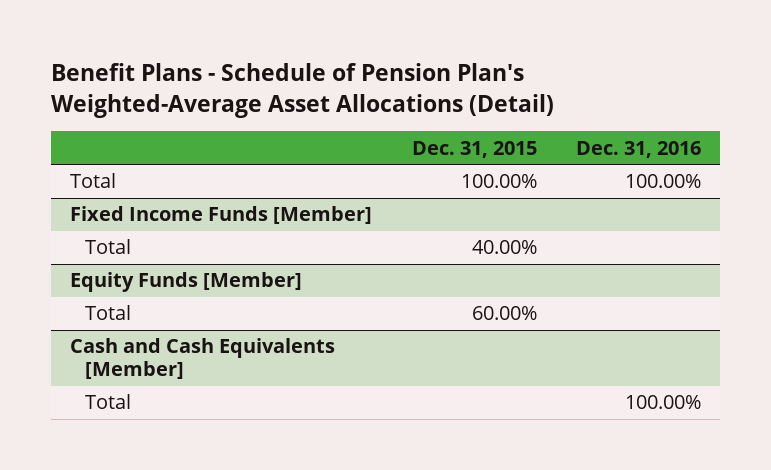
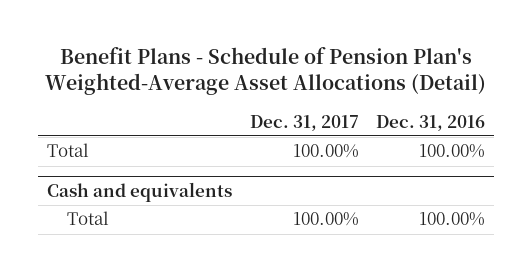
[411,140,537,158] Dec. 31, 2015 -> none
none -> [249,114,359,131] Dec. 31, 2017
[70,206,373,225] Fixed Income Funds [Member] -> none
[84,239,131,255] Total -> none
[70,272,303,293] Equity Funds [Member] -> none
[84,305,131,321] Total -> none
[70,338,336,380] Cash and Cash Equivalents [Member] -> [46,181,232,202] Cash and equivalents

